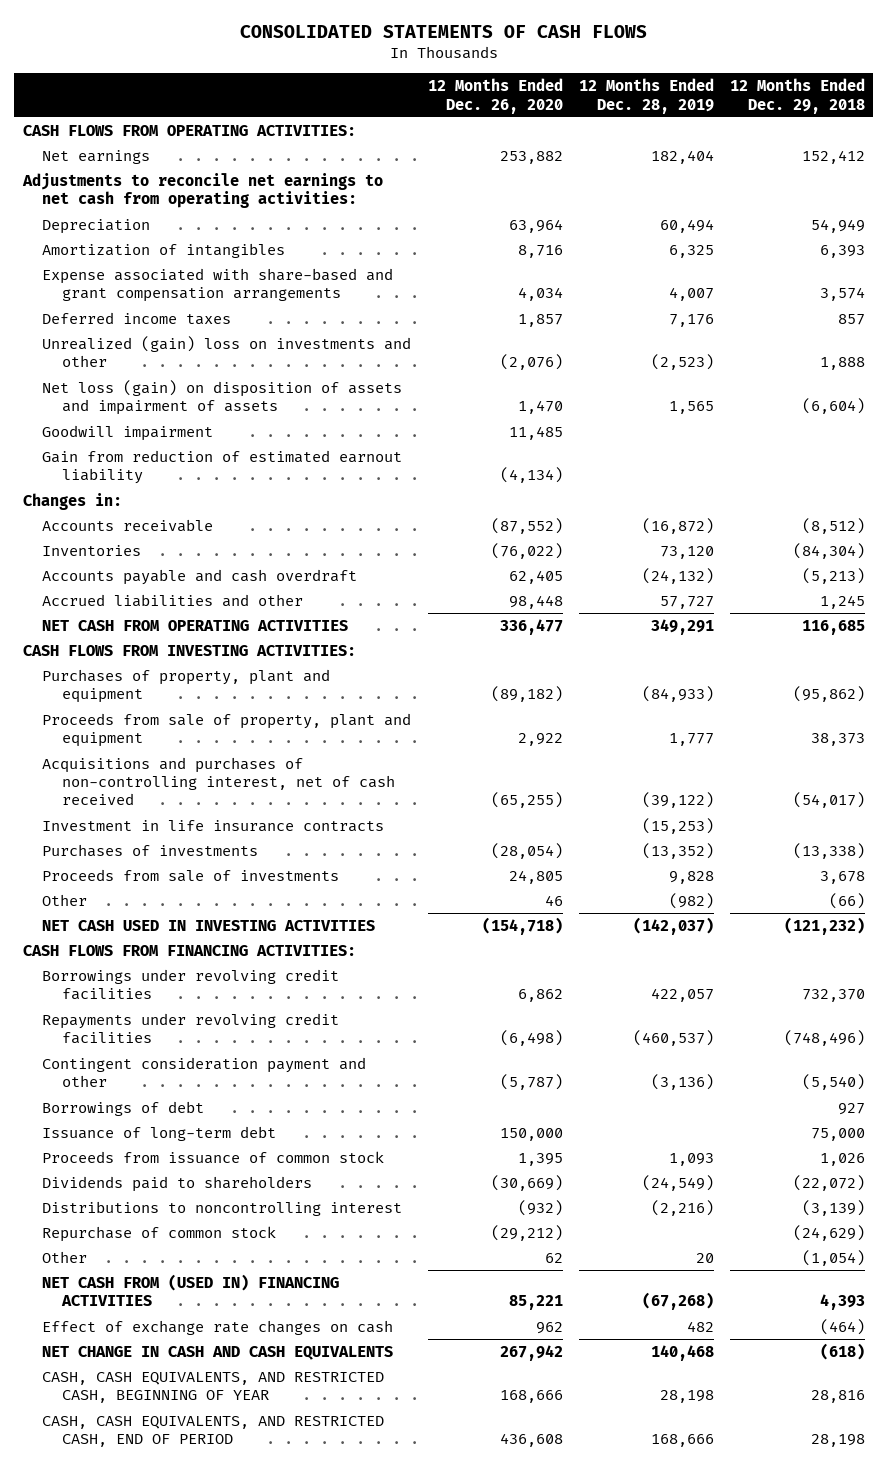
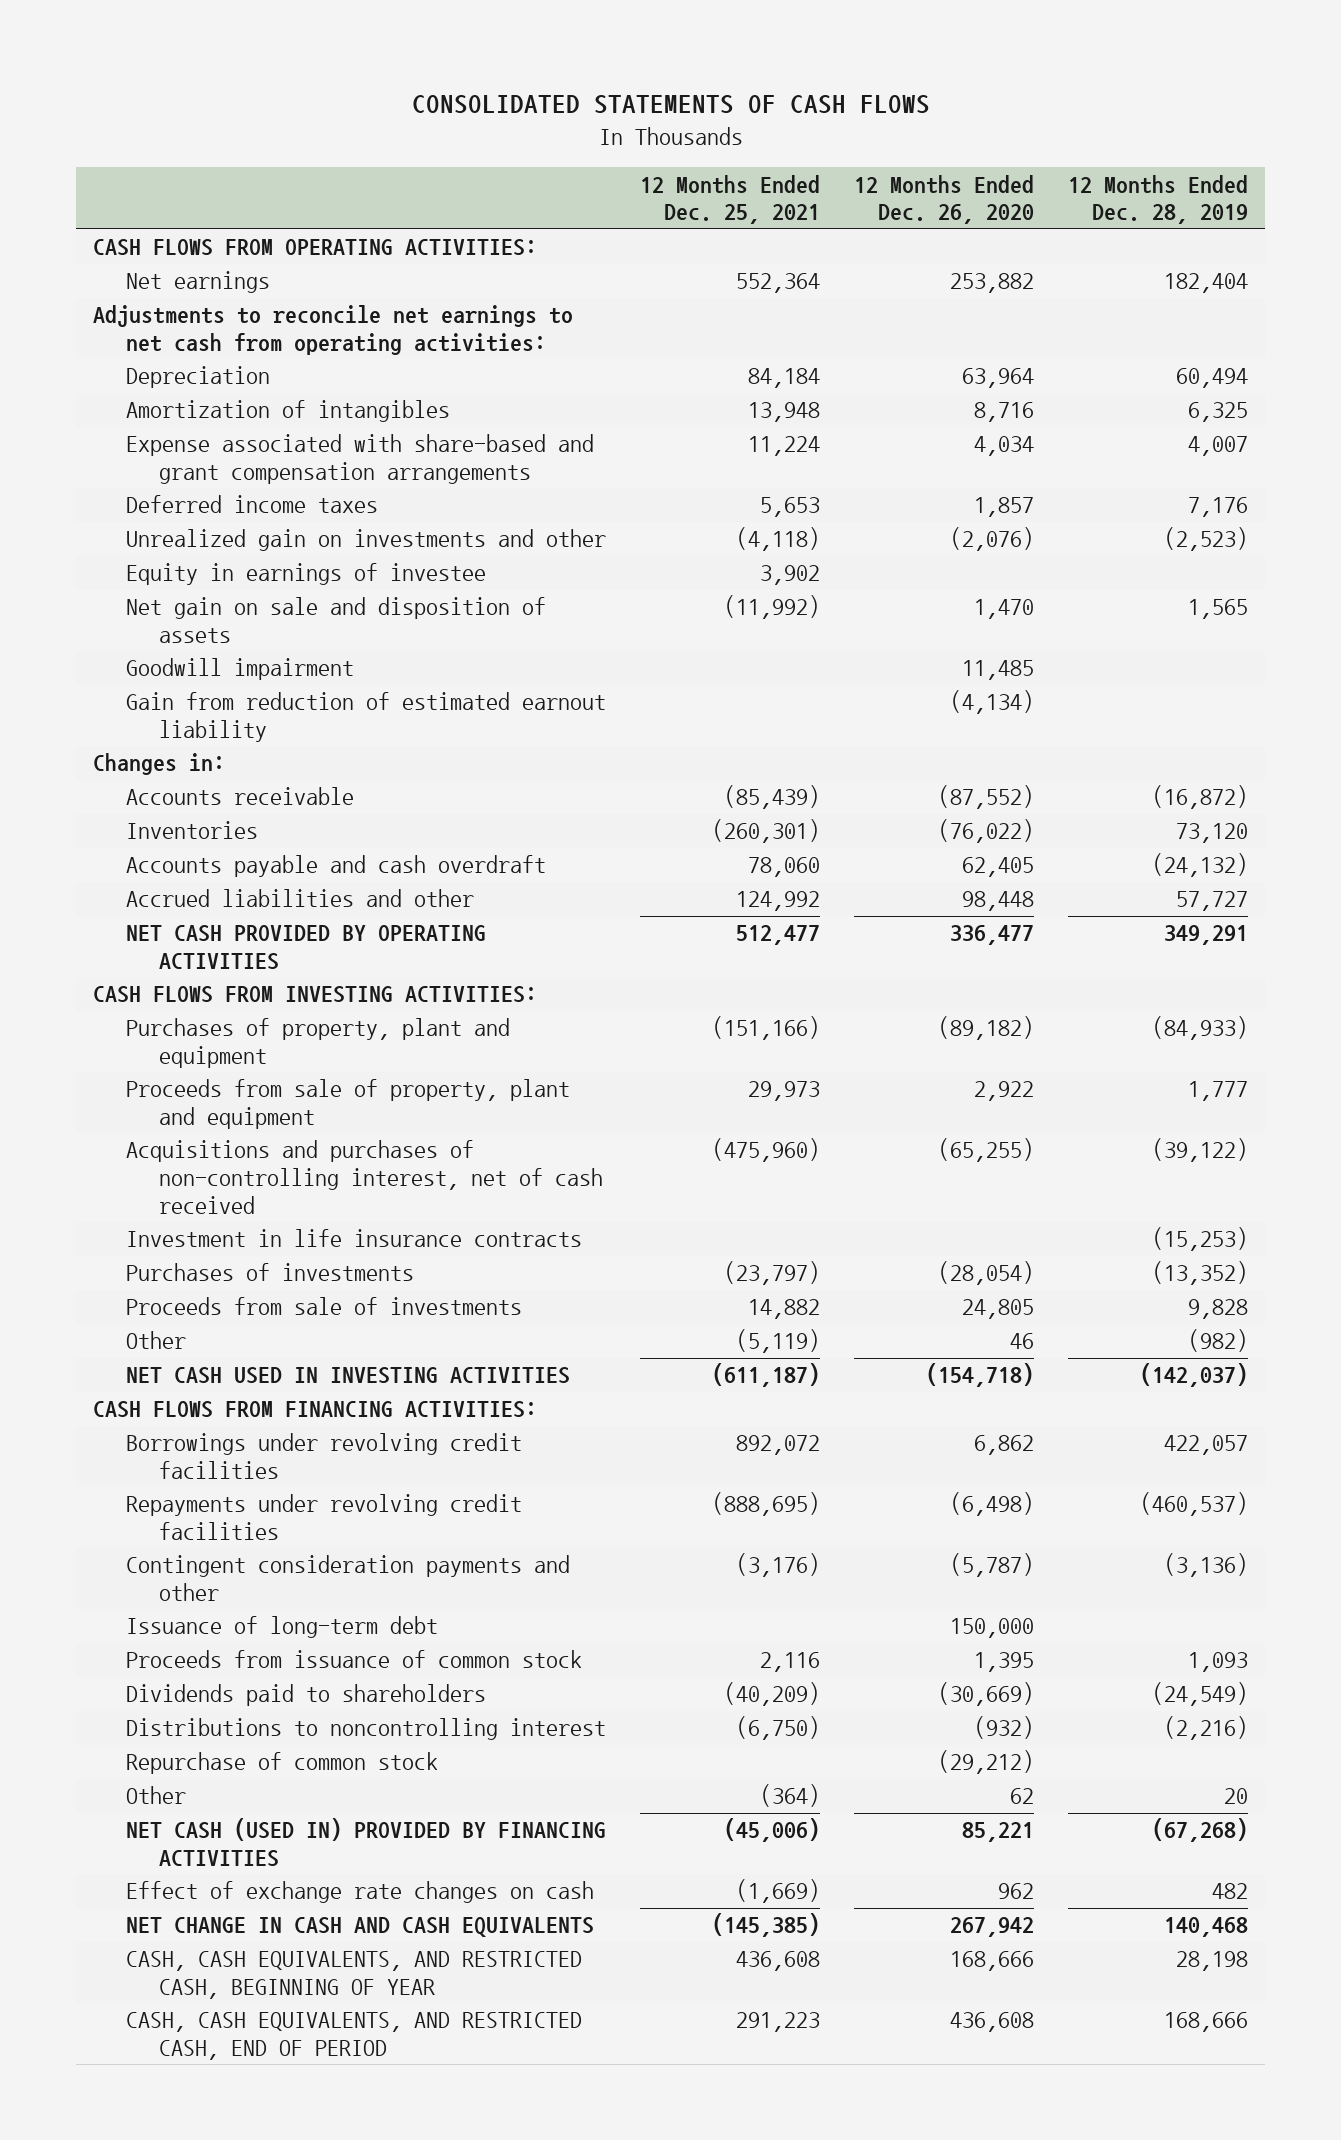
[730,78,866,114] 12 Months Ended Dec. 29, 2018 -> none
none -> [640,174,821,225] 12 Months Ended Dec. 25, 2021
[42,336,412,368] Unrealized (gain) loss on investments and other -> [126,529,607,552] Unrealized gain on investments and other
none -> [126,563,487,586] Equity in earnings of investee
[42,380,403,416] Net loss (gain) on disposition of assets and impairment of assets -> [126,597,547,644] Net gain on sale and disposition of assets
[42,620,349,632] NET CASH FROM OPERATING ACTIVITIES -> [126,925,487,971] NET CASH PROVIDED BY OPERATING ACTIVITIES
[42,1101,205,1117] Borrowings of debt -> none
[42,1057,367,1088] Contingent consideration payment and other -> [126,1555,571,1602] Contingent consideration payments and other
[42,1274,340,1307] NET CASH FROM (USED IN) FINANCING ACTIVITIES -> [126,1818,607,1868] NET CASH (USED IN) PROVIDED BY FINANCING ACTIVITIES

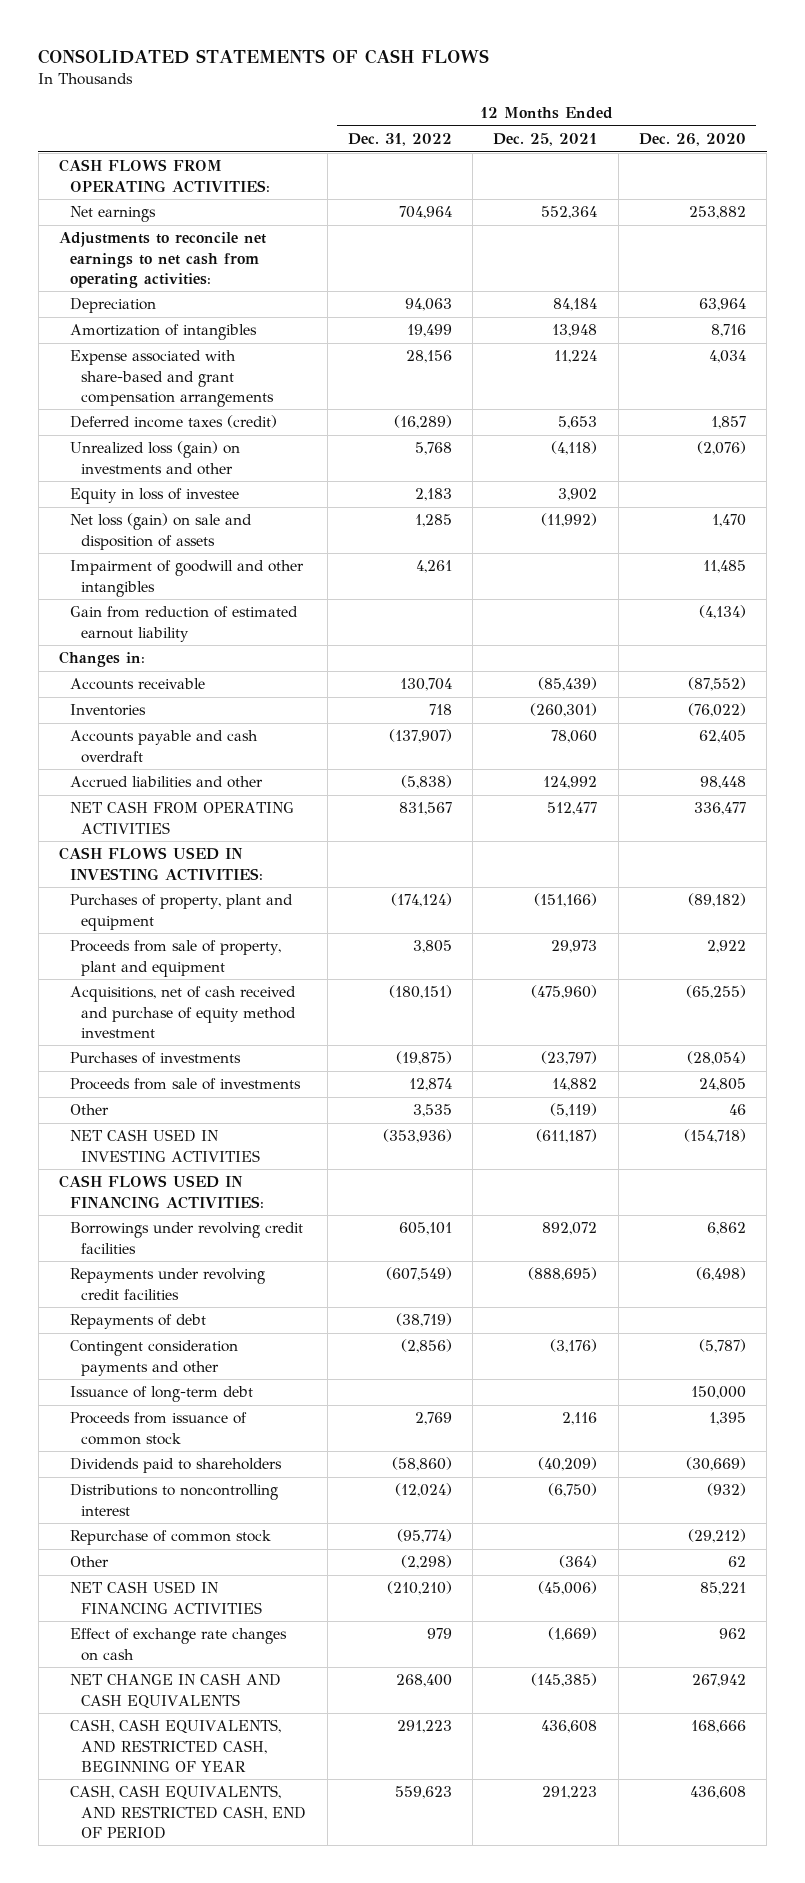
[1068,174,1249,225] 12 Months Ended Dec. 28, 2019 -> none
none -> [347,132,452,146] Dec. 31, 2022
[126,495,379,514] Deferred income taxes -> [70,415,278,429] Deferred income taxes (credit)
[126,529,607,552] Unrealized gain on investments and other -> [70,441,241,475] Unrealized loss (gain) on investments and other
[126,563,487,586] Equity in earnings of investee -> [70,488,240,505] Equity in loss of investee
[126,597,547,644] Net gain on sale and disposition of assets -> [70,513,253,550] Net loss (gain) on sale and disposition of assets
[126,658,355,681] Goodwill impairment -> [70,560,305,597] Impairment of goodwill and other intangibles
[126,925,487,971] NET CASH PROVIDED BY OPERATING ACTIVITIES -> [70,801,295,834] NET CASH FROM OPERATING ACTIVITIES
[93,986,538,1004] CASH FLOWS FROM INVESTING ACTIVITIES: -> [59,847,264,881] CASH FLOWS USED IN INVESTING ACTIVITIES:
[126,1229,583,1248] Investment in life insurance contracts -> none
[126,1140,604,1214] Acquisitions and purchases of non-controlling interest, net of cash received -> [70,986,297,1038] Acquisitions, net of cash received and purchase of equity method investment
[93,1401,538,1419] CASH FLOWS FROM FINANCING ACTIVITIES: -> [59,1175,265,1209] CASH FLOWS USED IN FINANCING ACTIVITIES:
none -> [70,1314,207,1330] Repayments of debt
[126,1818,607,1868] NET CASH (USED IN) PROVIDED BY FINANCING ACTIVITIES -> [70,1581,263,1614] NET CASH USED IN FINANCING ACTIVITIES

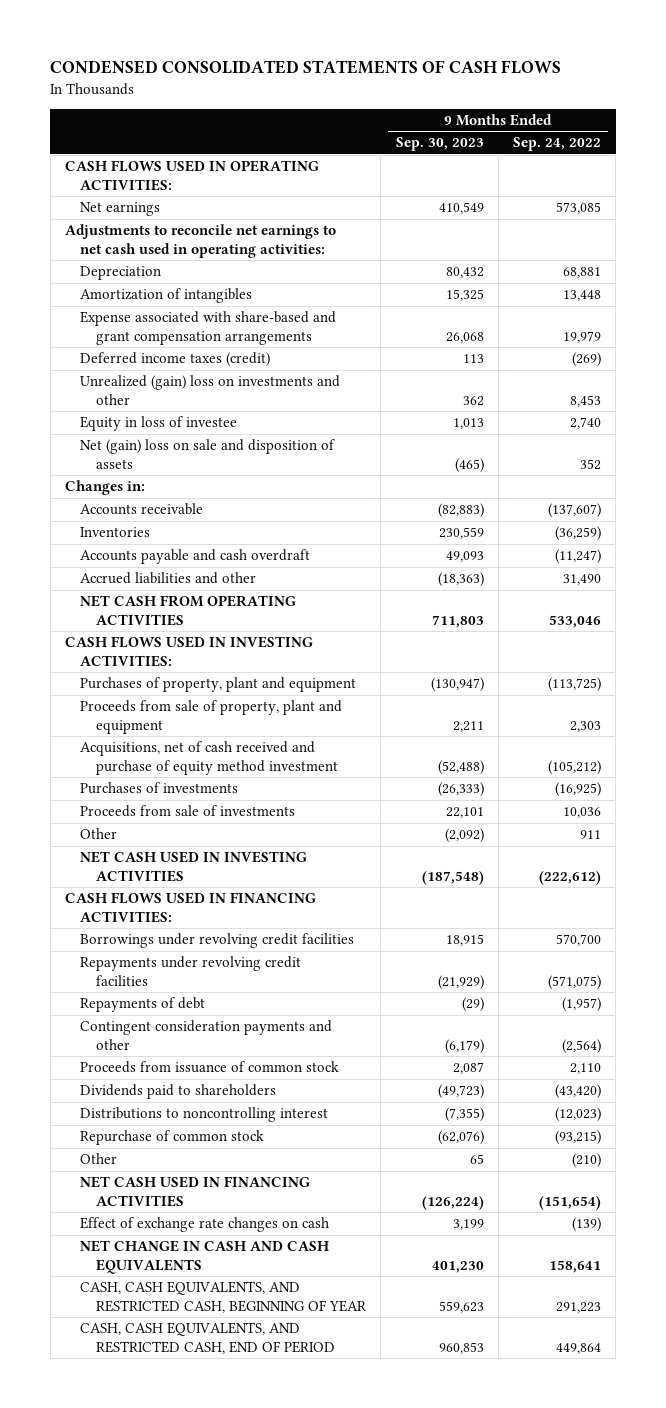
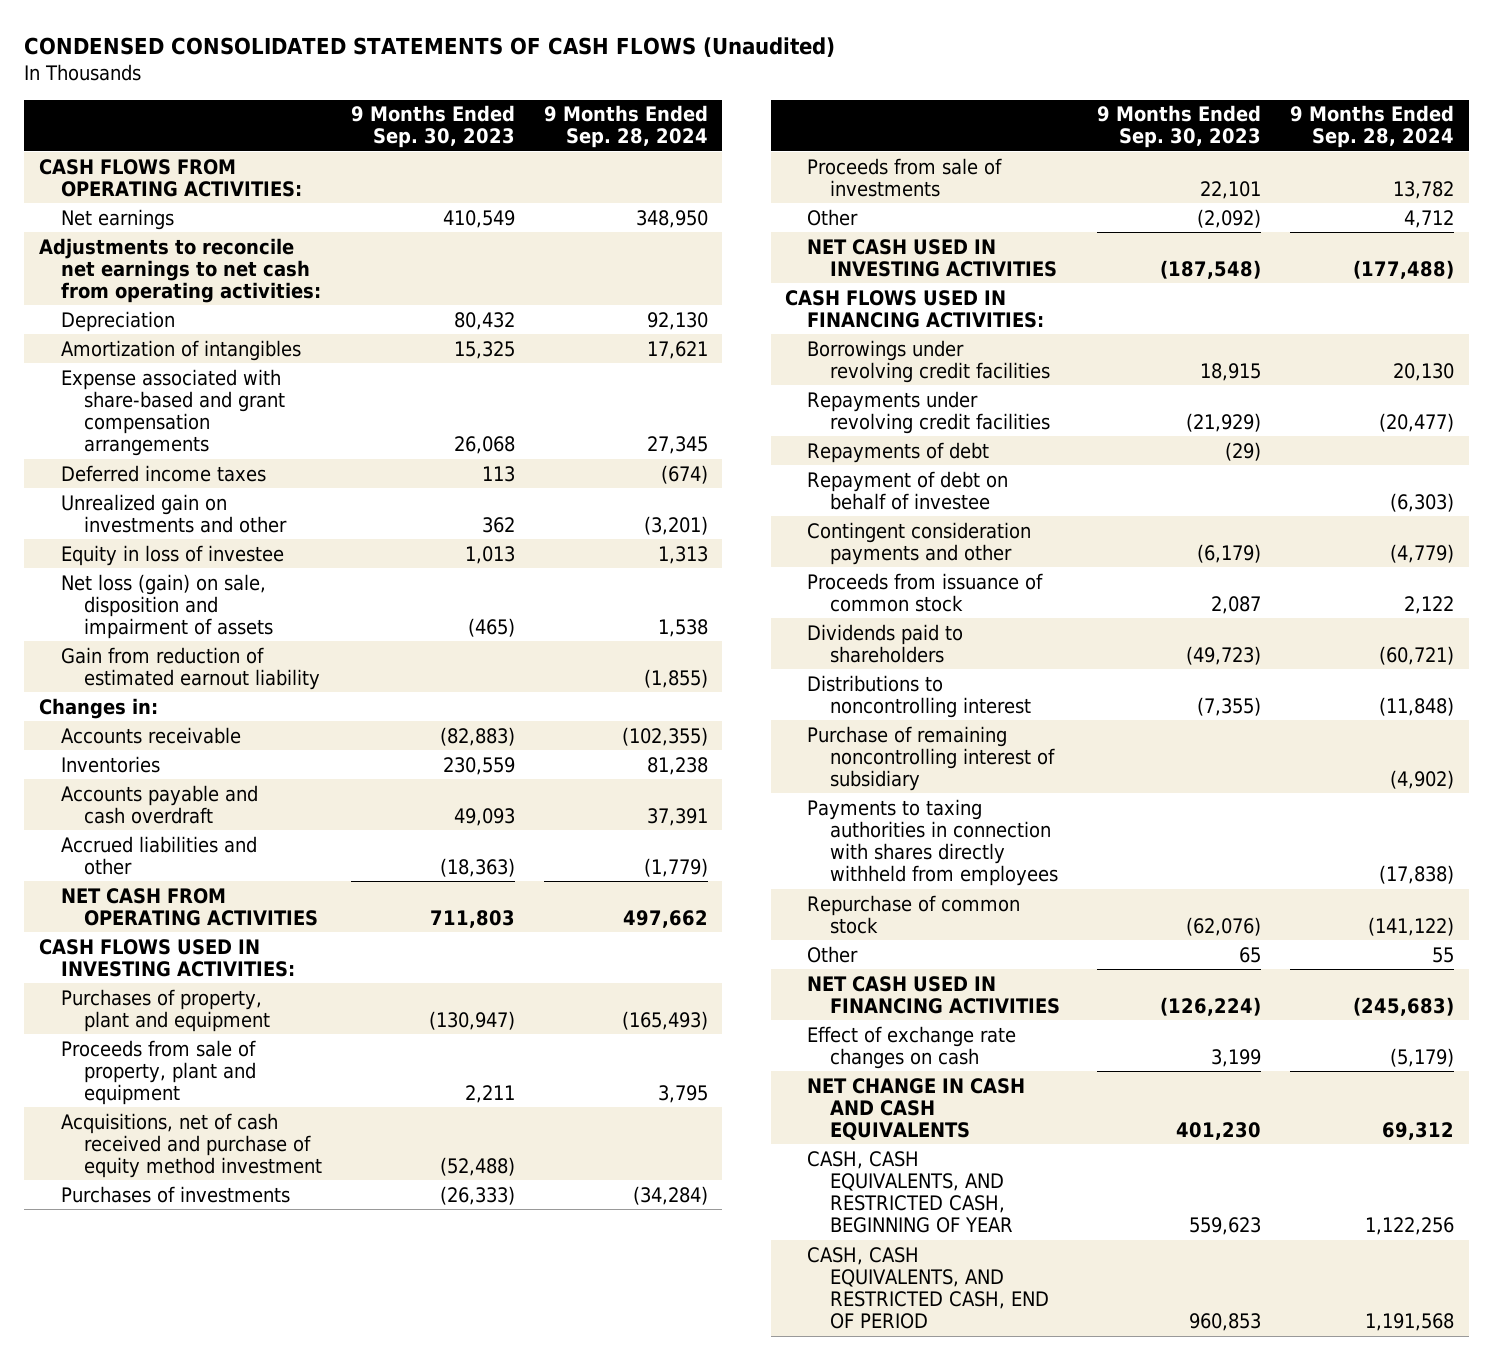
[50,60,562,75] CONDENSED CONSOLIDATED STATEMENTS OF CASH FLOWS -> [24,37,836,58] CONDENSED CONSOLIDATED STATEMENTS OF CASH FLOWS (Unaudited)
[512,137,601,152] Sep. 24, 2022 -> none
none -> [543,105,708,149] 9 Months Ended Sep. 28, 2024
[64,160,319,191] CASH FLOWS USED IN OPERATING ACTIVITIES: -> [38,158,303,197] CASH FLOWS FROM OPERATING ACTIVITIES:
[64,224,336,258] Adjustments to reconcile net earnings to net cash used in operating activities: -> [38,237,322,303] Adjustments to reconcile net earnings to net cash from operating activities:
[80,352,271,368] Deferred income taxes (credit) -> [61,464,267,482] Deferred income taxes
[80,375,341,405] Unrealized (gain) loss on investments and other -> [61,493,287,533] Unrealized gain on investments and other
[80,439,336,469] Net (gain) loss on sale and disposition of assets -> [61,573,273,639] Net loss (gain) on sale, disposition and impairment of assets
none -> [61,646,320,690] Gain from reduction of estimated earnout liability
none -> [807,470,1009,510] Repayment of debt on behalf of investee
none -> [807,725,1055,791] Purchase of remaining noncontrolling interest of subsidiary
none -> [807,798,1058,887] Payments to taxing authorities in connection with shares directly withheld from employees

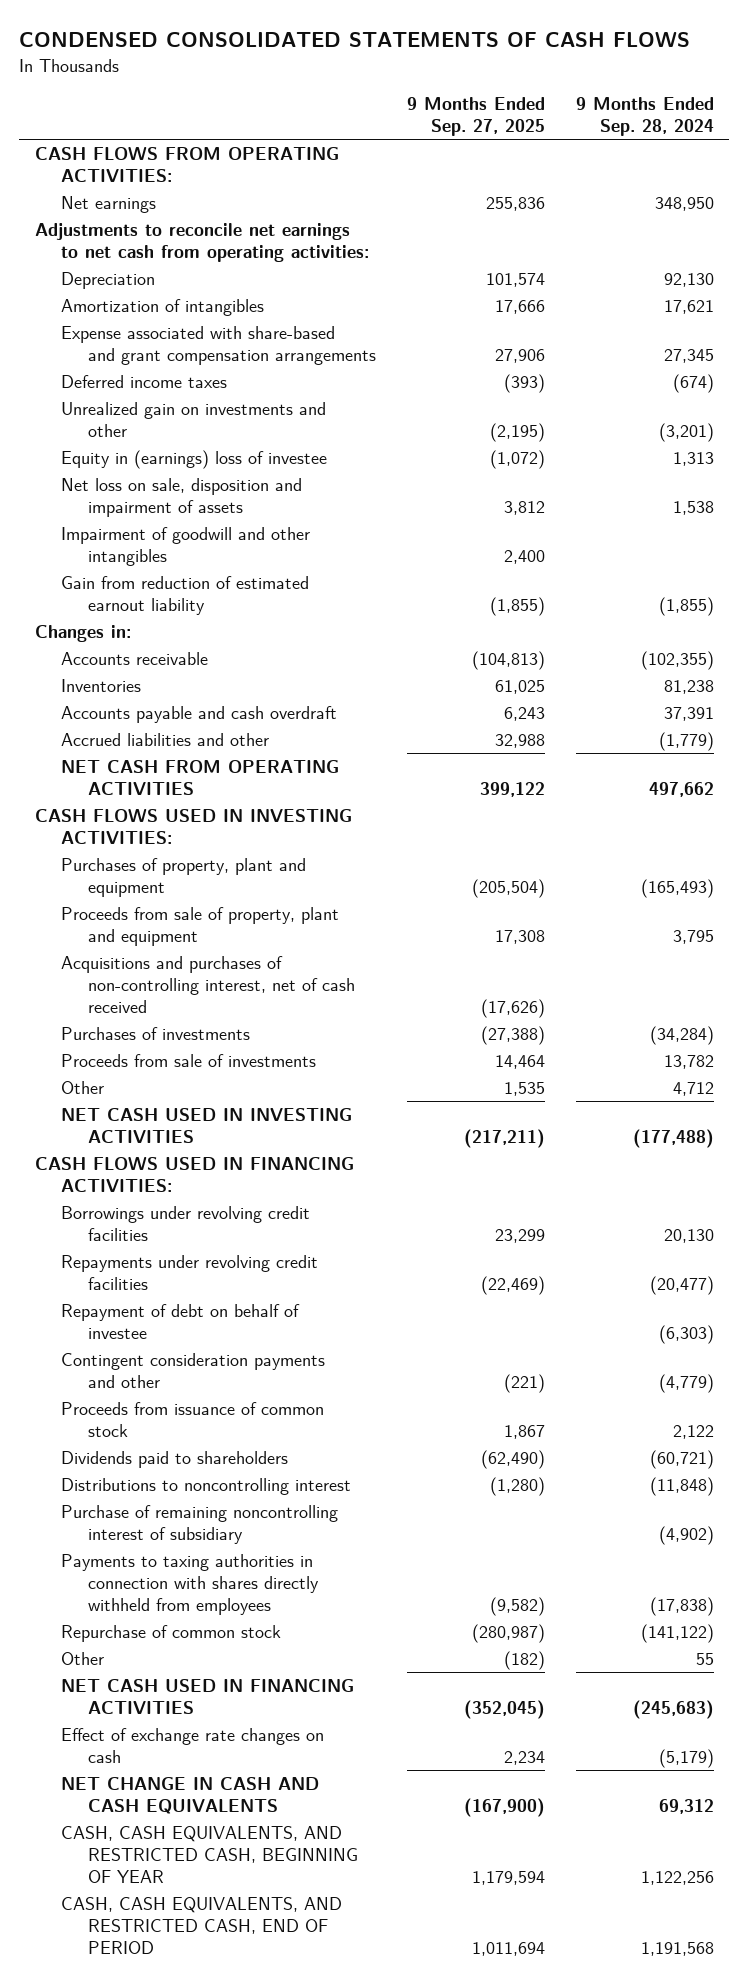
[24,37,836,58] CONDENSED CONSOLIDATED STATEMENTS OF CASH FLOWS (Unaudited) -> [19,32,691,48] CONDENSED CONSOLIDATED STATEMENTS OF CASH FLOWS
[350,105,515,149] 9 Months Ended Sep. 30, 2023 -> none
none -> [406,96,545,137] 9 Months Ended Sep. 27, 2025
[61,544,285,566] Equity in loss of investee -> [61,449,328,469] Equity in (earnings) loss of investee
[61,573,273,639] Net loss (gain) on sale, disposition and impairment of assets -> [61,477,303,517] Net loss on sale, disposition and impairment of assets
none -> [61,526,311,566] Impairment of goodwill and other intangibles
[61,1112,322,1178] Acquisitions, net of cash received and purchase of equity method investment -> [61,955,355,1014] Acquisitions and purchases of non-controlling interest, net of cash received
[807,441,990,463] Repayments of debt -> none

